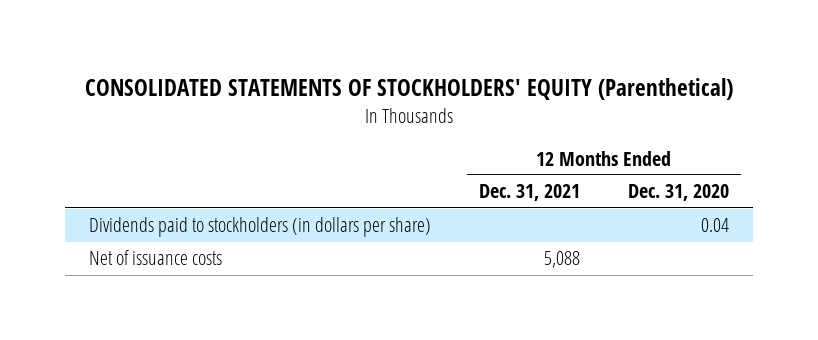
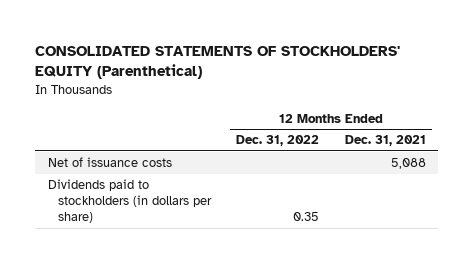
[627,184,729,202] Dec. 31, 2020 -> none
none -> [236,135,320,147] Dec. 31, 2022
[89,217,432,238] Dividends paid to stockholders (in dollars per share) -> [48,179,213,224] Dividends paid to stockholders (in dollars per share)

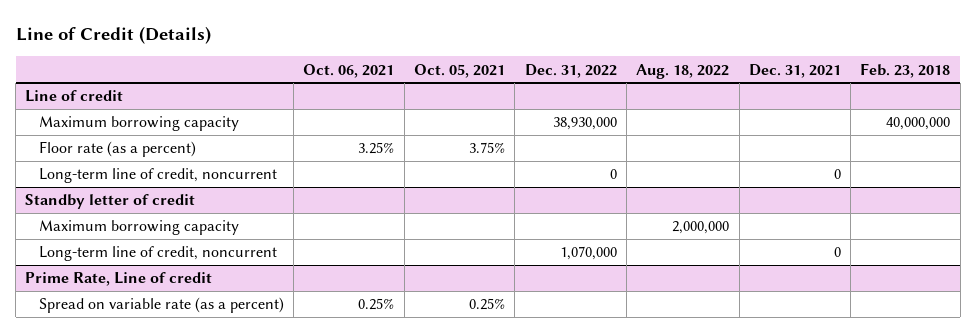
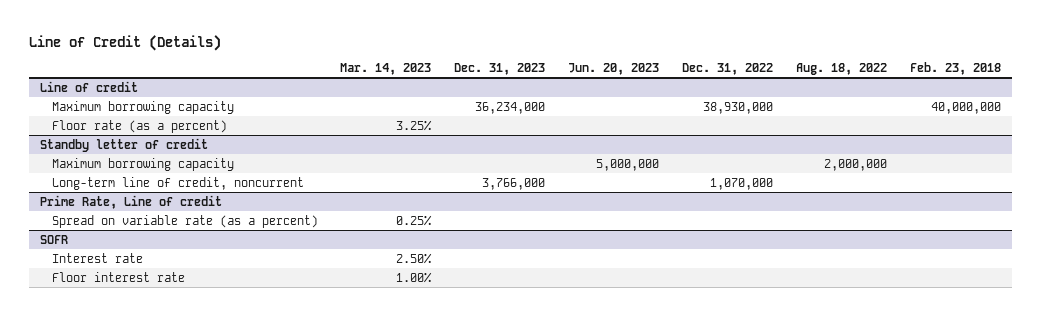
[303,63,395,78] Oct. 06, 2021 -> none
[413,63,505,78] Oct. 05, 2021 -> none
[748,63,841,78] Dec. 31, 2021 -> none
none -> [340,63,432,76] Mar. 14, 2023
none -> [454,63,546,76] Dec. 31, 2023
none -> [568,63,660,76] Jun. 20, 2023
[38,168,277,184] Long-term line of credit, noncurrent -> none
none -> [40,234,69,244] SOFR
none -> [51,252,143,263] Interest rate
none -> [51,271,185,282] Floor interest rate

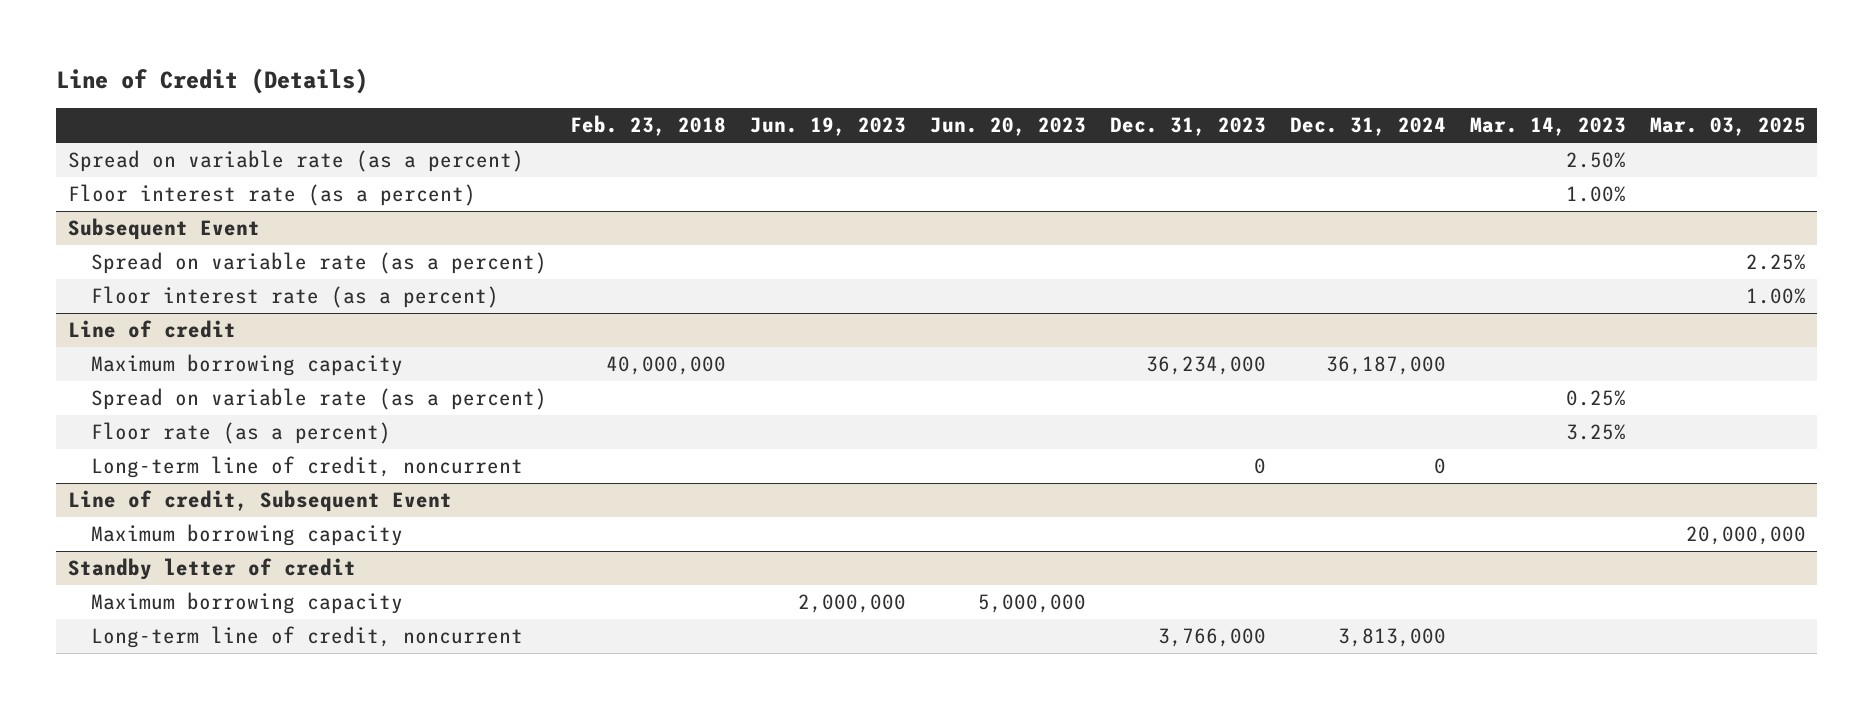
[682,63,774,76] Dec. 31, 2022 -> none
[795,63,887,76] Aug. 18, 2022 -> none
none -> [750,117,907,137] Jun. 19, 2023
none -> [1289,117,1446,137] Dec. 31, 2024
none -> [1649,117,1806,137] Mar. 03, 2025
none -> [67,150,524,173] Spread on variable rate (as a percent)
none -> [67,184,476,207] Floor interest rate (as a percent)
none -> [67,218,260,241] Subsequent Event
none -> [90,252,547,275] Spread on variable rate (as a percent)
none -> [90,286,499,309] Floor interest rate (as a percent)
none -> [90,388,547,411] Spread on variable rate (as a percent)
none -> [90,456,523,479] Long-term line of credit, noncurrent
none -> [67,490,452,513] Line of credit, Subsequent Event
none -> [90,524,403,547] Maximum borrowing capacity
[40,194,223,209] Prime Rate, Line of credit -> none
[51,214,318,228] Spread on variable rate (as a percent) -> none
[40,234,69,244] SOFR -> none
[51,252,143,263] Interest rate -> none
[51,271,185,282] Floor interest rate -> none

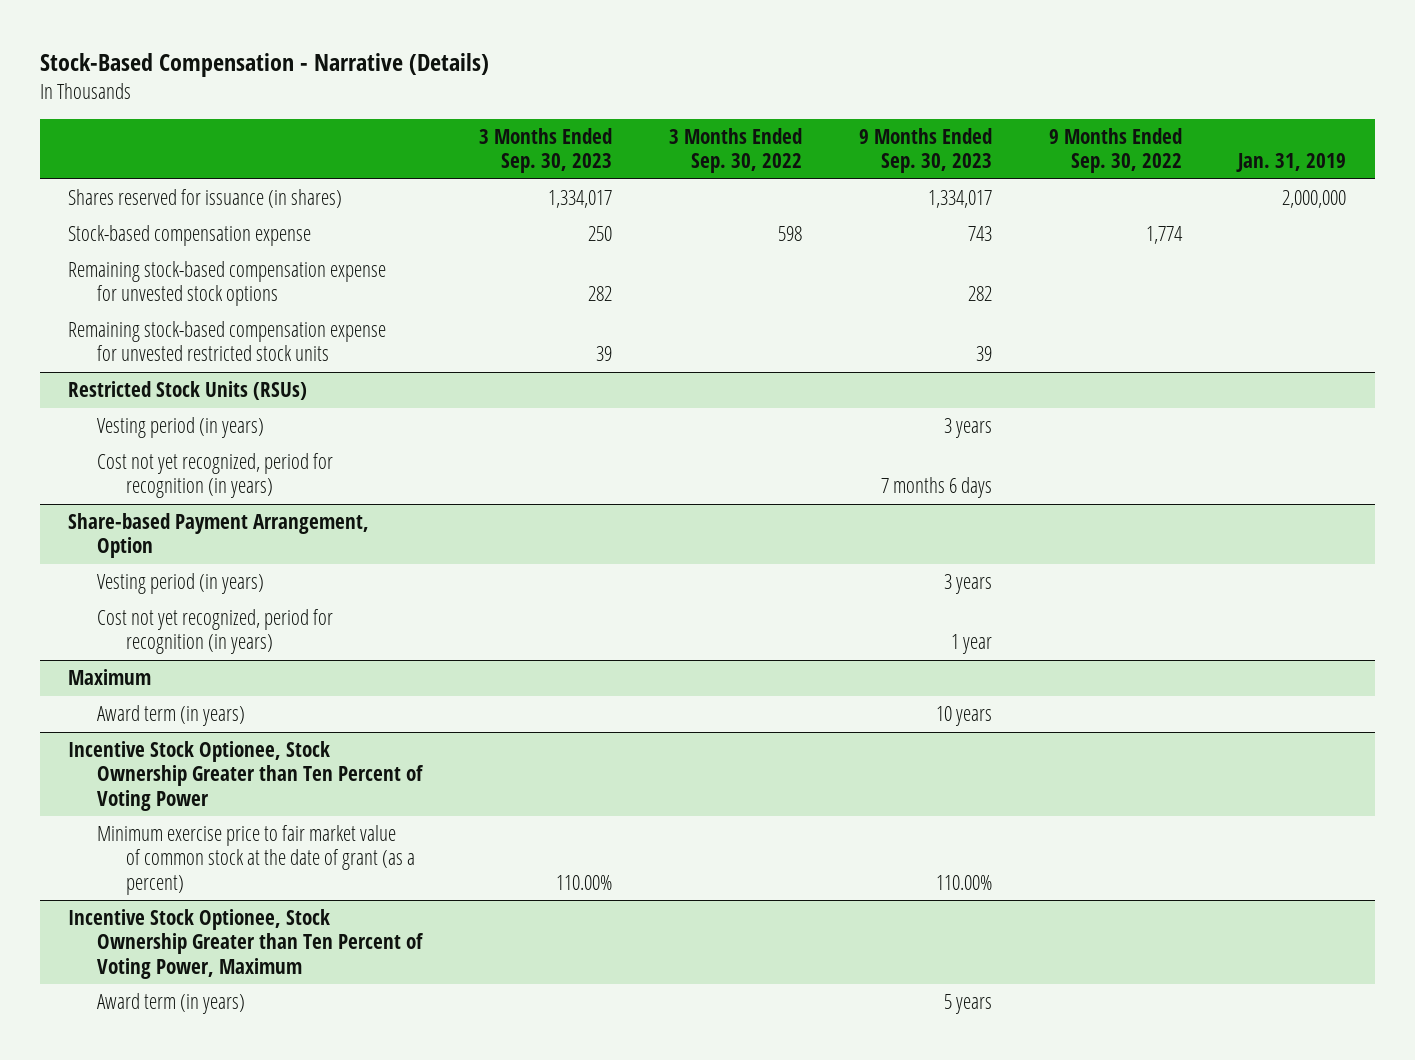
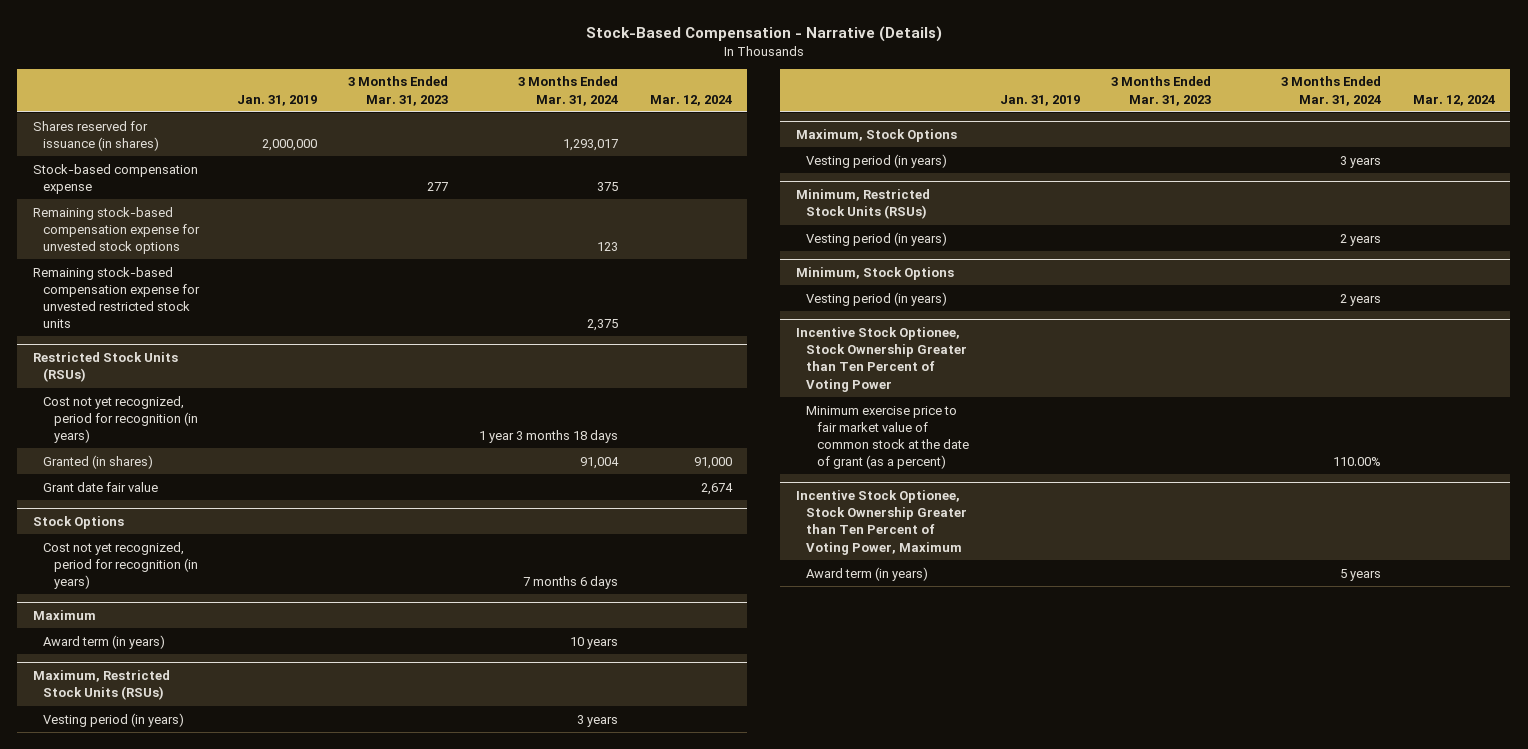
[478,127,612,174] 3 Months Ended Sep. 30, 2023 -> none
[668,127,802,174] 3 Months Ended Sep. 30, 2022 -> none
[858,127,992,174] 9 Months Ended Sep. 30, 2023 -> none
[1048,127,1182,174] 9 Months Ended Sep. 30, 2022 -> none
none -> [348,76,449,106] 3 Months Ended Mar. 31, 2023
none -> [518,76,619,106] 3 Months Ended Mar. 31, 2024
none -> [649,94,732,106] Mar. 12, 2024
[96,416,264,438] Vesting period (in years) -> none
[96,572,264,594] Vesting period (in years) -> none
none -> [43,454,154,469] Granted (in shares)
none -> [43,481,159,492] Grant date fair value
[68,512,370,559] Share-based Payment Arrangement, Option -> [33,516,125,530] Stock Options
none -> [33,670,171,701] Maximum, Restricted Stock Units (RSUs)
none -> [43,712,185,727] Vesting period (in years)
none -> [796,129,958,143] Maximum, Stock Options
none -> [806,153,948,168] Vesting period (in years)
none -> [796,189,931,220] Minimum, Restricted Stock Units (RSUs)
none -> [806,231,948,246] Vesting period (in years)
none -> [796,267,955,281] Minimum, Stock Options
none -> [806,291,948,306] Vesting period (in years)

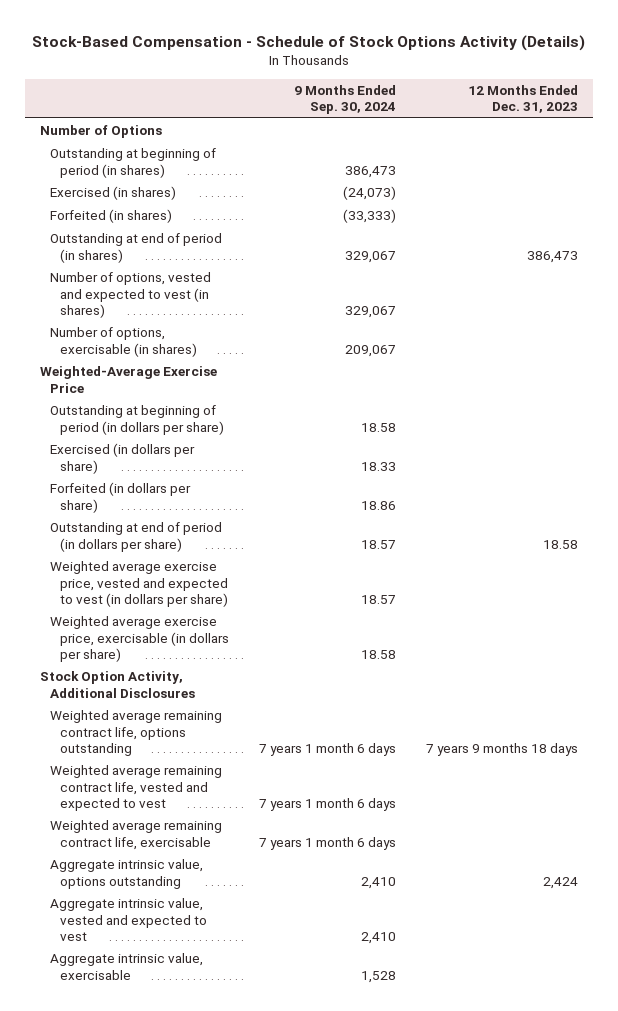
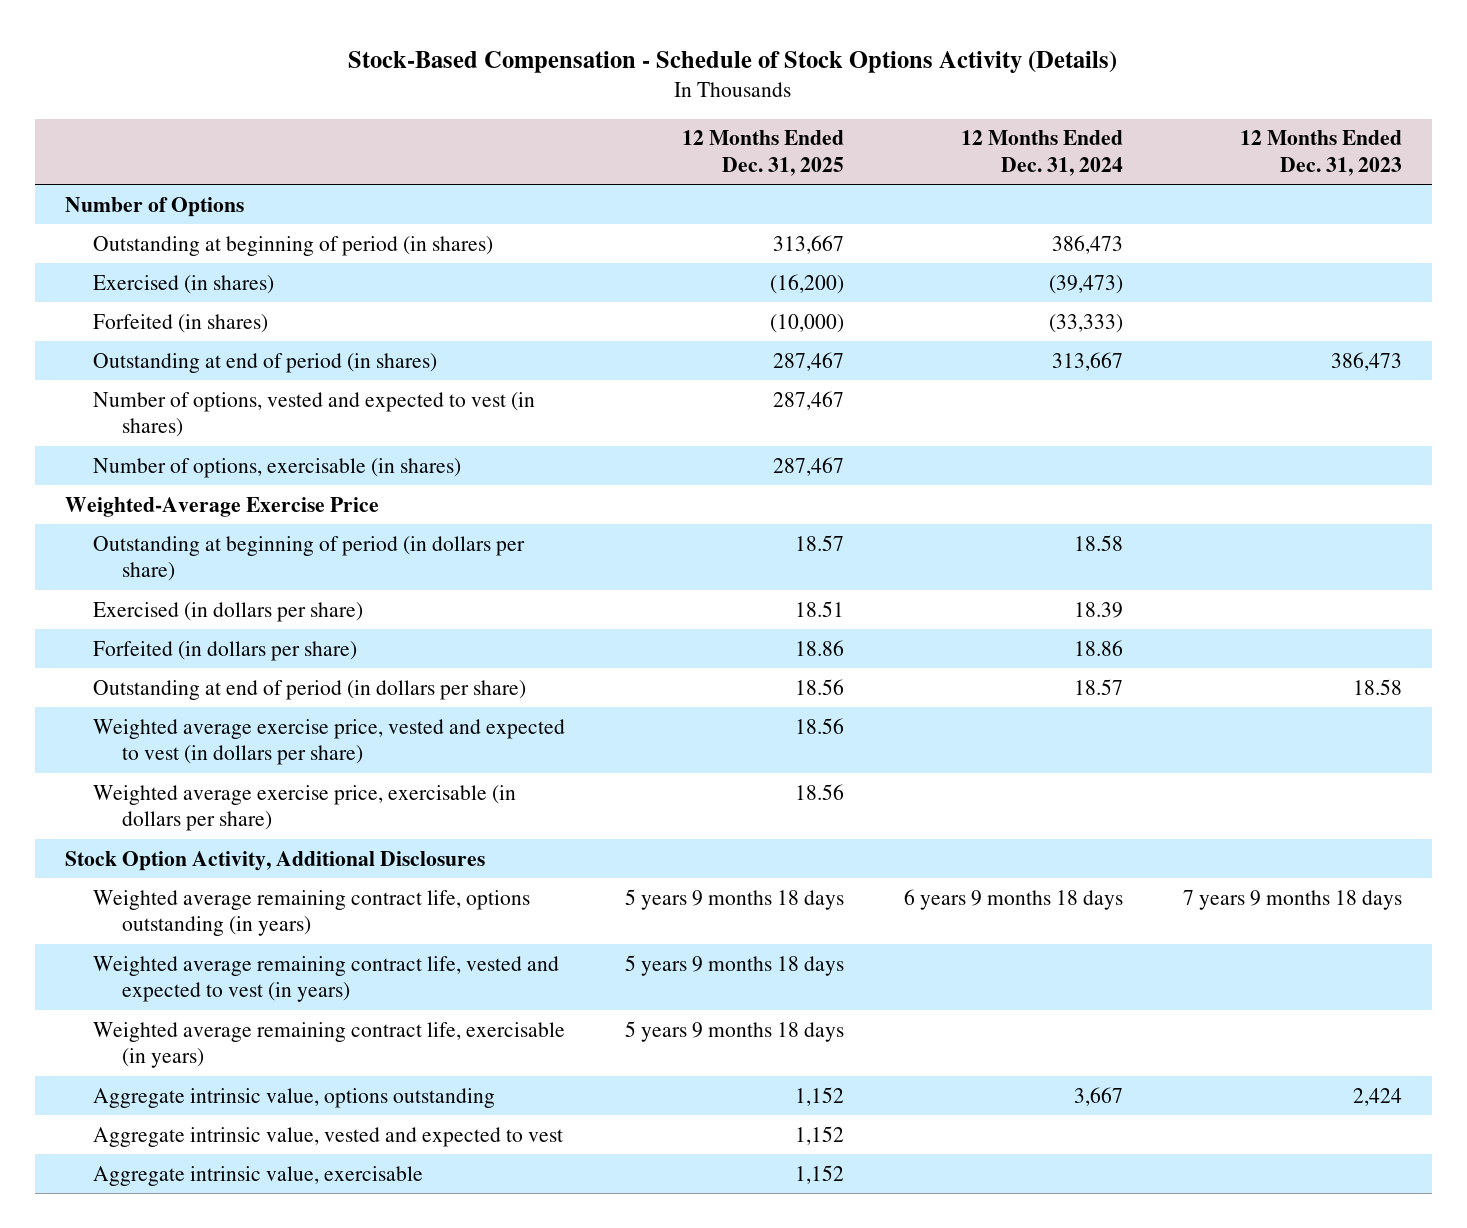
[294,84,397,115] 9 Months Ended Sep. 30, 2024 -> none
none -> [682,130,845,176] 12 Months Ended Dec. 31, 2025
none -> [961,130,1124,176] 12 Months Ended Dec. 31, 2024
[50,710,223,756] Weighted average remaining contract life, options outstanding -> [93,889,531,937] Weighted average remaining contract life, options outstanding (in years)
[50,765,223,811] Weighted average remaining contract life, vested and expected to vest -> [93,955,560,1003] Weighted average remaining contract life, vested and expected to vest (in years)
[50,820,223,850] Weighted average remaining contract life, exercisable -> [93,1021,566,1069] Weighted average remaining contract life, exercisable (in years)

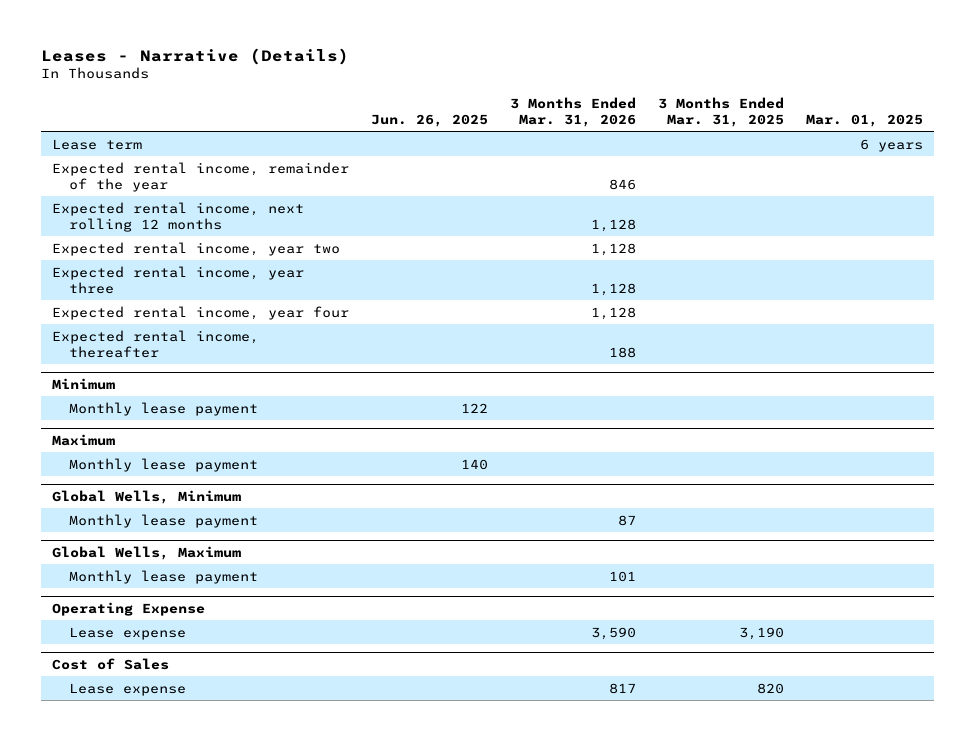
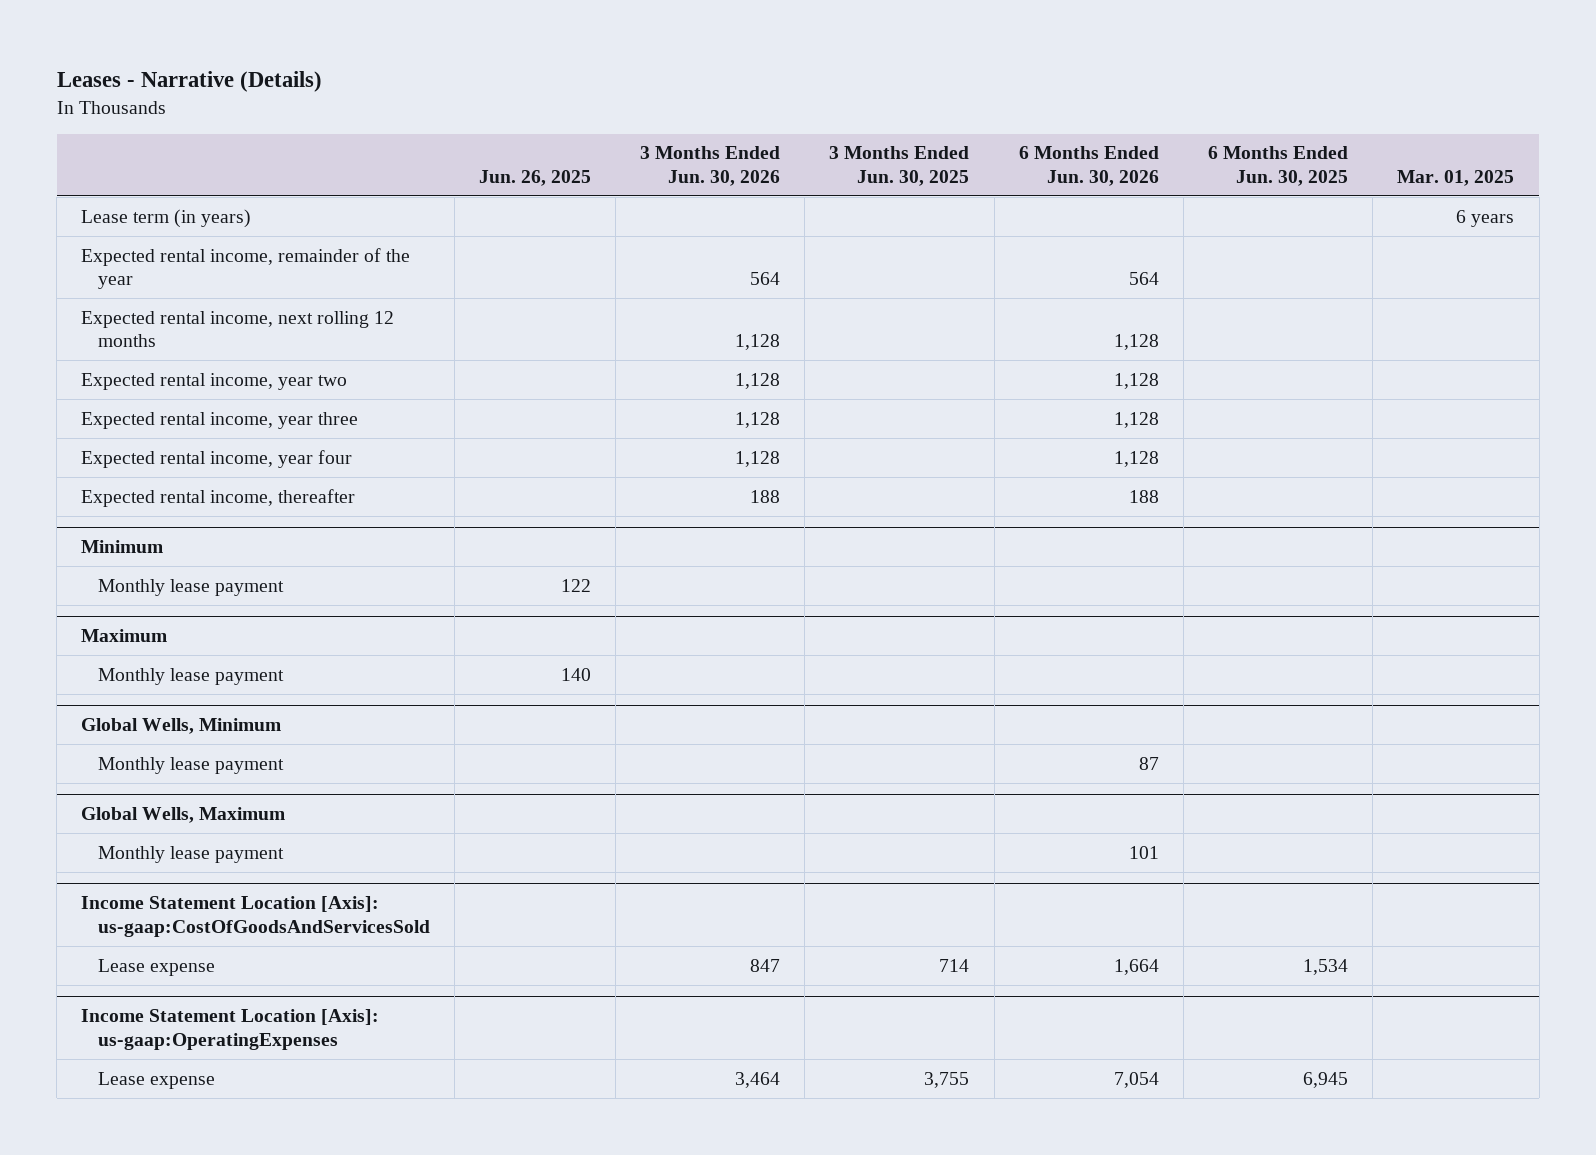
[509,96,636,127] 3 Months Ended Mar. 31, 2026 -> none
[658,96,785,127] 3 Months Ended Mar. 31, 2025 -> none
none -> [640,146,781,186] 3 Months Ended Jun. 30, 2026
none -> [829,146,970,186] 3 Months Ended Jun. 30, 2025
none -> [1018,146,1159,186] 6 Months Ended Jun. 30, 2026
none -> [1208,146,1349,186] 6 Months Ended Jun. 30, 2025
[51,138,142,150] Lease term -> [81,208,252,228] Lease term (in years)
[51,601,205,616] Operating Expense -> none
[68,626,186,640] Lease expense -> none
[51,657,169,670] Cost of Sales -> none
[68,682,186,696] Lease expense -> none
none -> [81,896,430,937] Income Statement Location [Axis]: us-gaap:CostOfGoodsAndServicesSold
none -> [97,958,215,976] Lease expense
none -> [81,1009,380,1050] Income Statement Location [Axis]: us-gaap:OperatingExpenses
none -> [97,1071,215,1089] Lease expense

